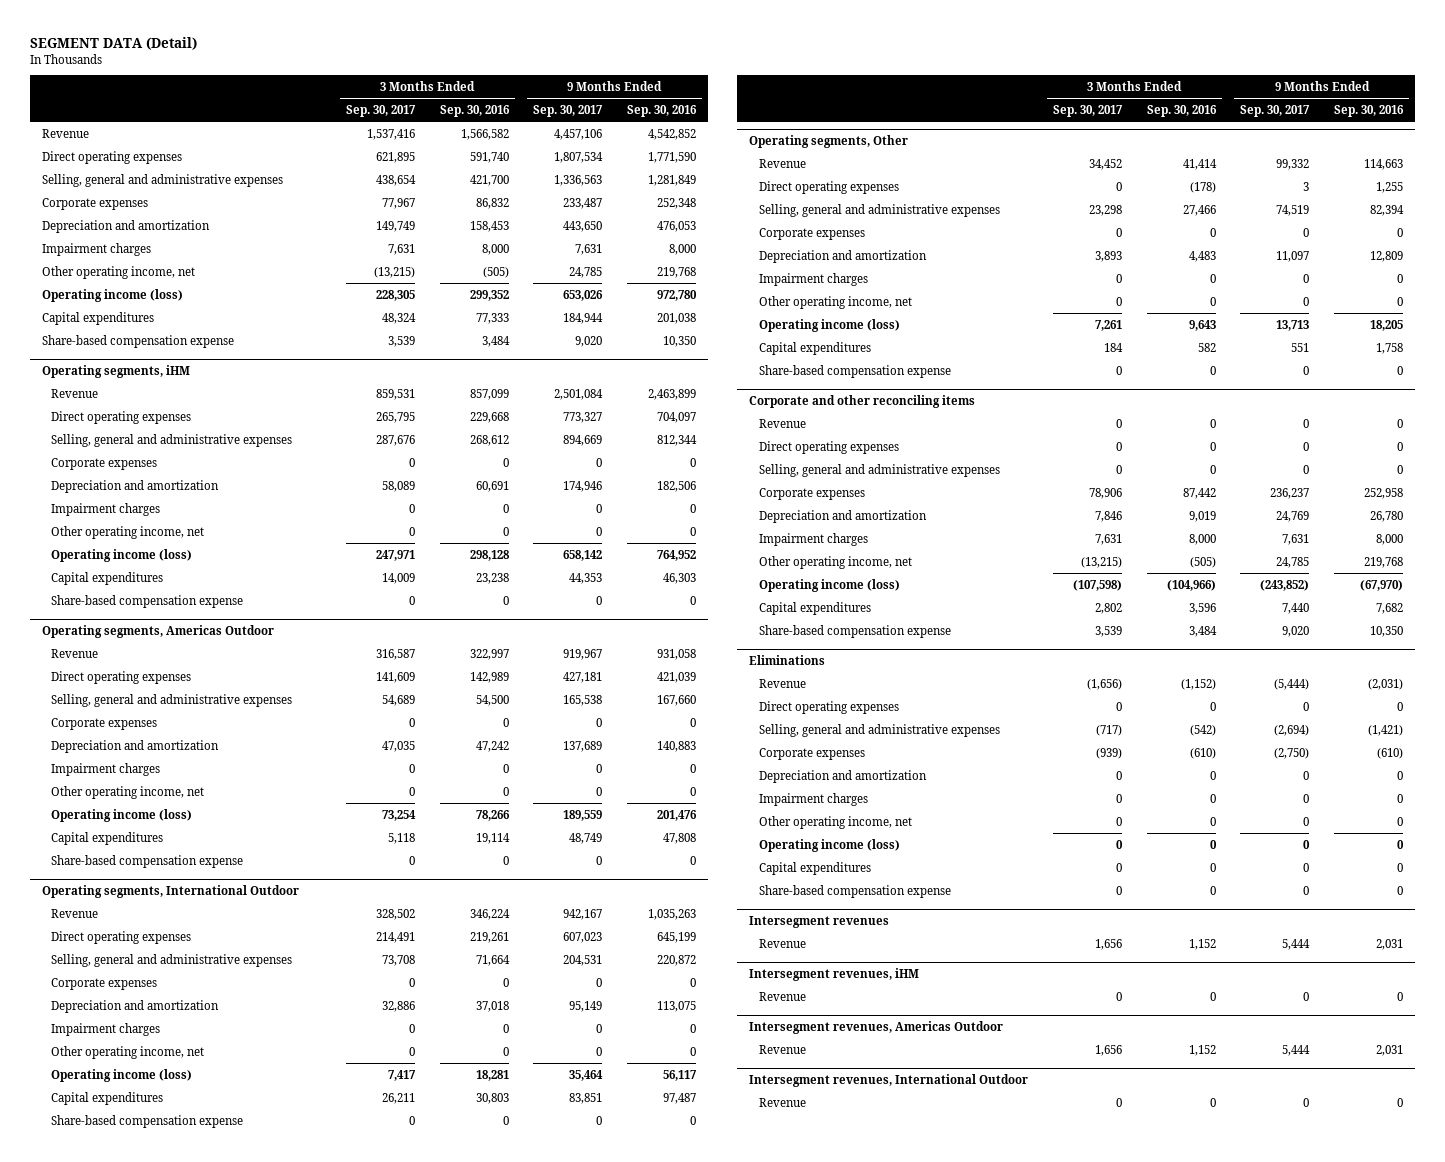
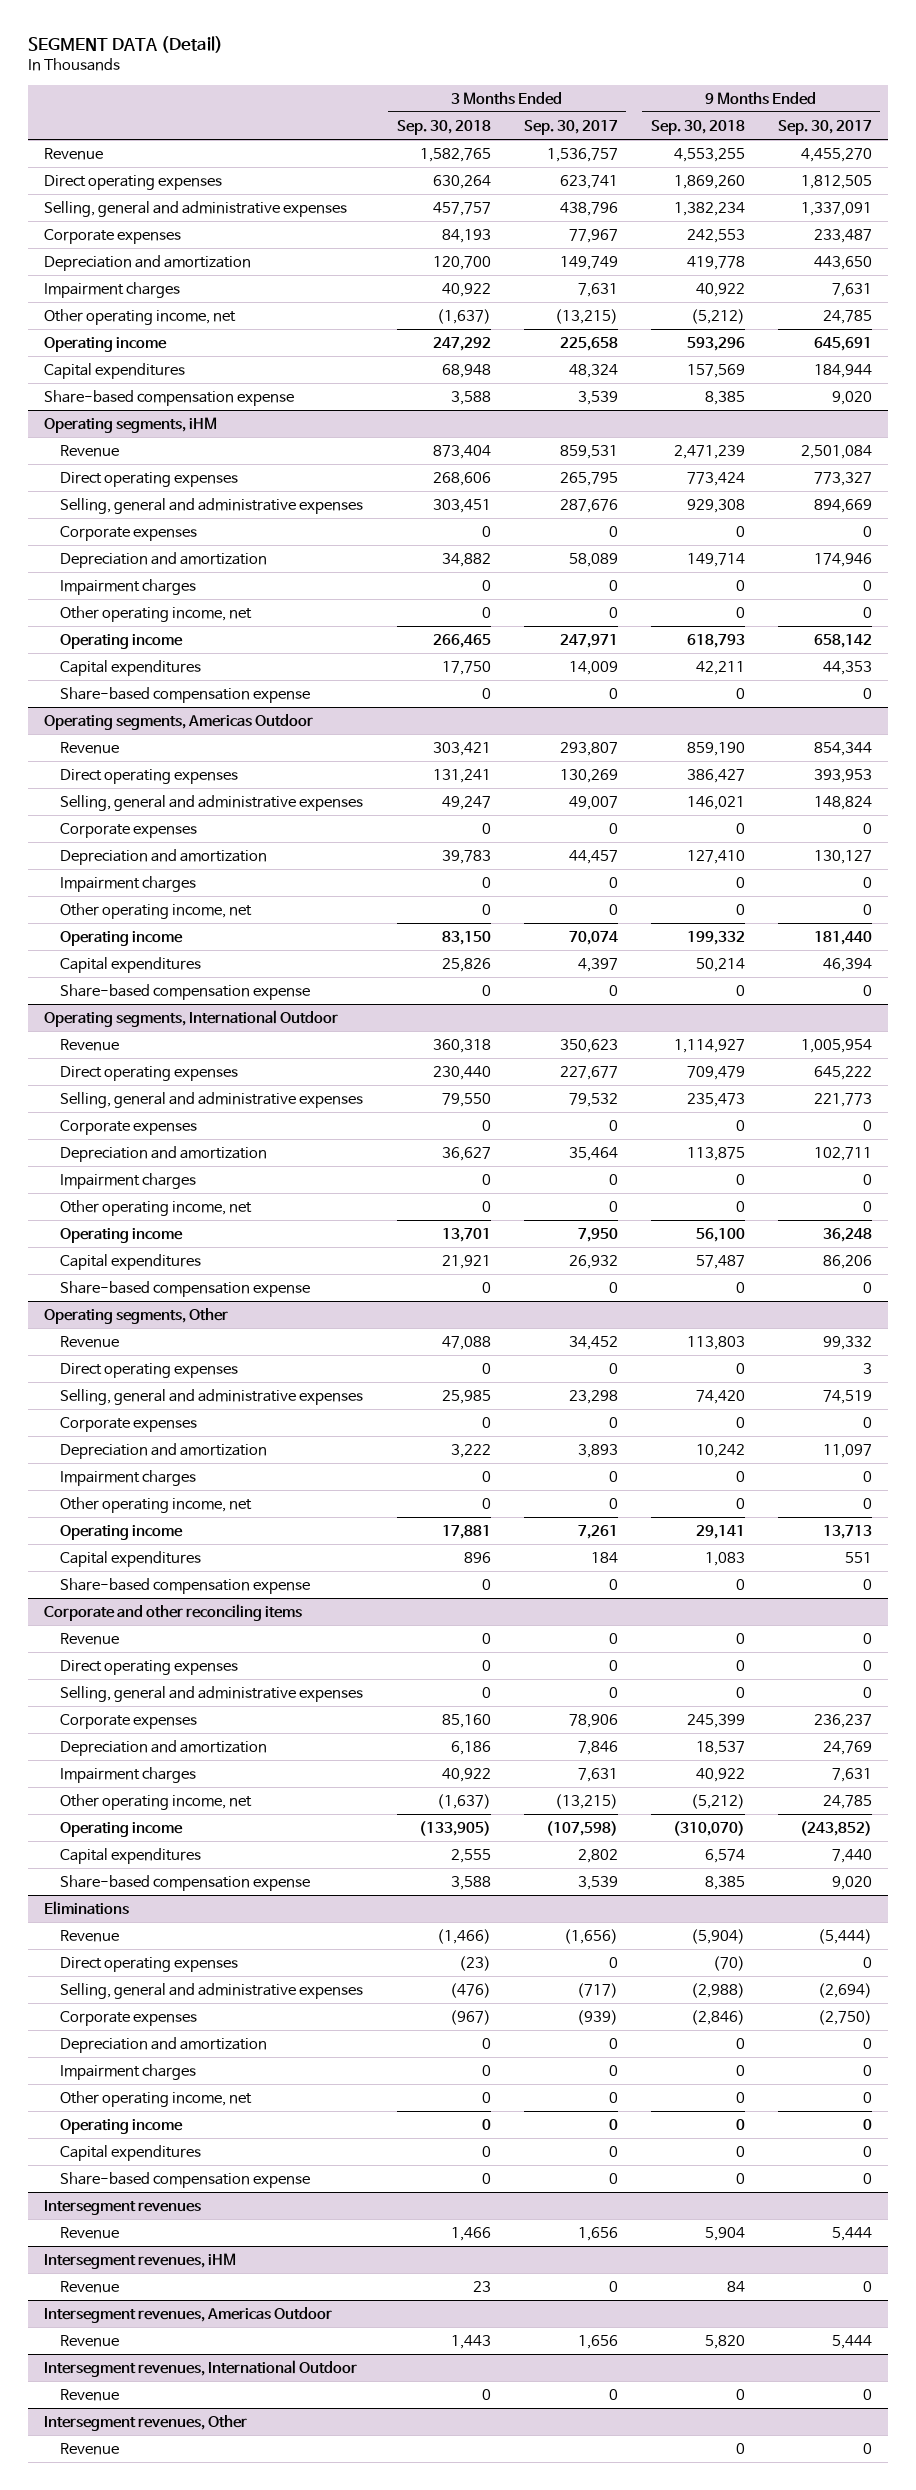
[439,105,510,118] Sep. 30, 2016 -> none
[626,105,697,118] Sep. 30, 2016 -> none
none -> [396,119,491,135] Sep. 30, 2018
none -> [650,119,745,135] Sep. 30, 2018
[366,128,415,140] 1,537,416 -> [546,147,618,162] 1,536,757
[554,128,603,140] 4,457,106 -> [800,147,872,162] 4,455,270
[375,151,415,163] 621,895 -> [559,174,618,189] 623,741
[554,151,604,163] 1,807,534 -> [800,174,872,189] 1,812,505
[375,174,416,186] 438,654 -> [559,201,618,216] 438,796
[554,174,603,186] 1,336,563 -> [800,201,872,216] 1,337,091
[42,288,184,302] Operating income (loss) -> [44,336,168,352] Operating income
[375,289,415,301] 228,305 -> [559,336,618,351] 225,658
[563,289,604,301] 653,026 -> [813,336,872,351] 645,691
[51,548,193,562] Operating income (loss) -> [60,633,184,649] Operating income
[375,648,415,660] 316,587 -> [559,741,618,756] 293,807
[563,648,603,660] 919,967 -> [813,741,872,756] 854,344
[375,671,415,683] 141,609 -> [559,768,618,783] 130,269
[563,671,603,683] 427,181 -> [813,768,872,783] 393,953
[381,694,415,706] 54,689 -> [568,795,618,810] 49,007
[563,694,603,706] 165,538 -> [813,795,872,810] 148,824
[381,740,415,752] 47,035 -> [568,849,618,864] 44,457
[563,740,603,752] 137,689 -> [813,849,872,864] 130,127
[51,808,193,822] Operating income (loss) -> [60,930,184,946] Operating income
[381,809,416,821] 73,254 -> [568,930,618,945] 70,074
[563,809,603,821] 189,559 -> [813,930,872,945] 181,440
[387,832,415,844] 5,118 -> [577,957,618,972] 4,397
[569,832,603,844] 48,749 -> [822,957,872,972] 46,394
[375,908,415,920] 328,502 -> [559,1038,618,1053] 350,623
[563,908,603,920] 942,167 -> [800,1038,872,1053] 1,005,954
[375,931,415,943] 214,491 -> [559,1065,618,1080] 227,677
[563,931,603,943] 607,023 -> [813,1065,872,1080] 645,222
[381,954,415,966] 73,708 -> [568,1092,618,1107] 79,532
[563,954,603,966] 204,531 -> [813,1092,872,1107] 221,773
[381,1000,415,1012] 32,886 -> [568,1146,618,1161] 35,464
[569,1000,603,1012] 95,149 -> [813,1146,872,1161] 102,711
[51,1068,193,1082] Operating income (loss) -> [60,1227,184,1243] Operating income
[387,1069,416,1081] 7,417 -> [577,1227,618,1242] 7,950
[569,1069,604,1081] 35,464 -> [822,1227,872,1242] 36,248
[381,1092,415,1104] 26,211 -> [568,1254,618,1269] 26,932
[569,1092,603,1104] 83,851 -> [822,1254,872,1269] 86,206
[758,318,900,332] Operating income (loss) -> [60,1524,184,1540] Operating income
[758,578,900,592] Operating income (loss) -> [60,1821,184,1837] Operating income
[758,838,900,852] Operating income (loss) -> [60,2118,184,2134] Operating income
none -> [44,2414,248,2431] Intersegment revenues, Other
none -> [60,2442,120,2455] Revenue

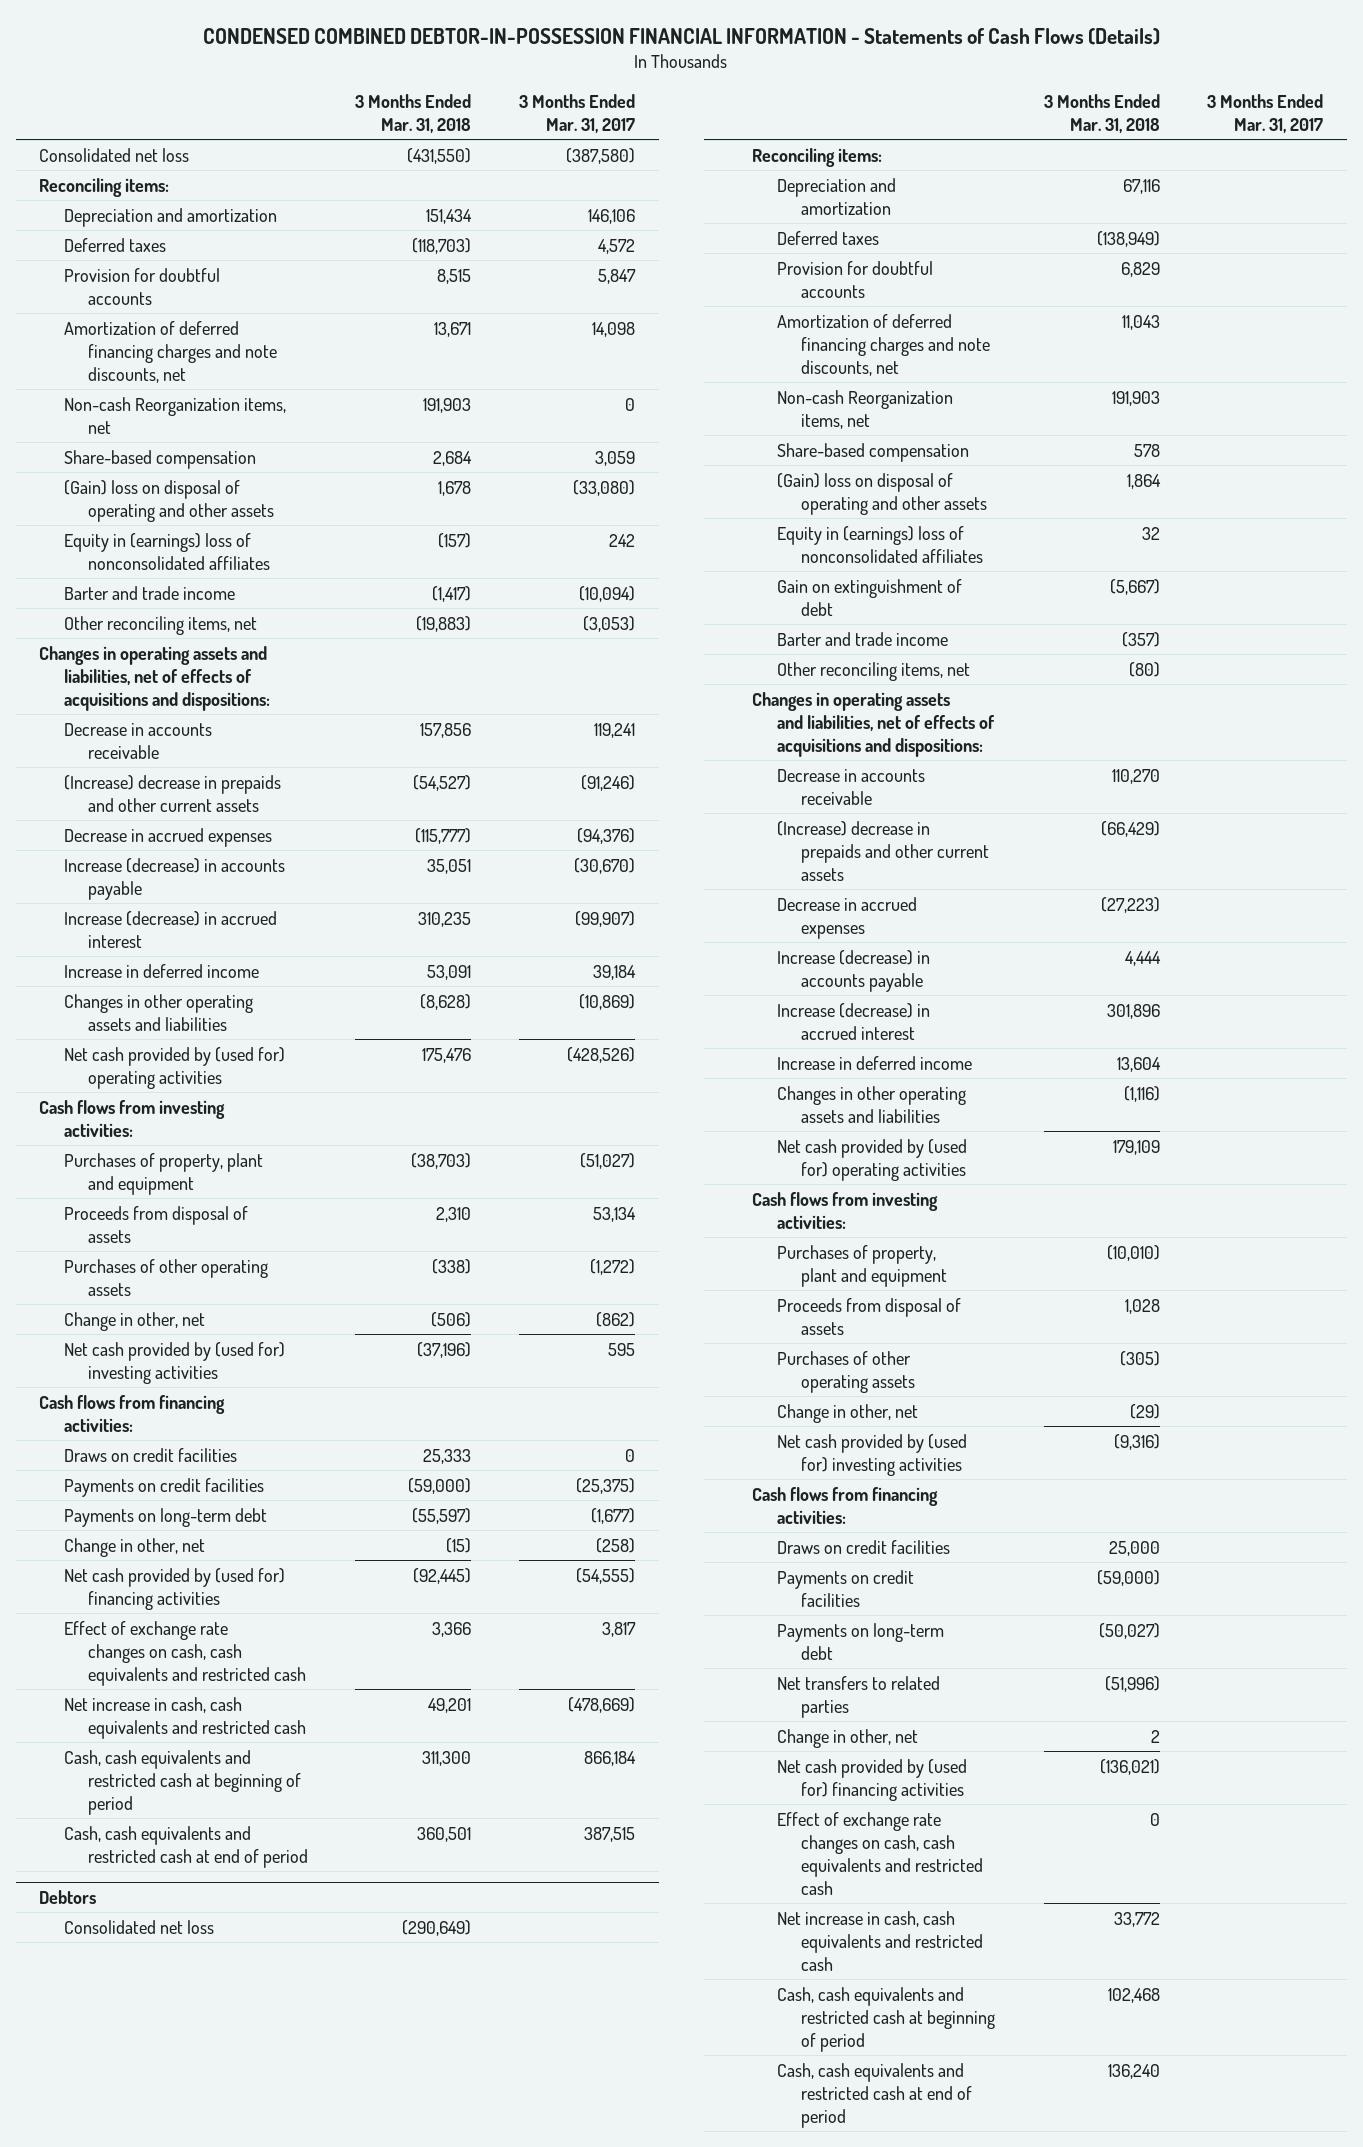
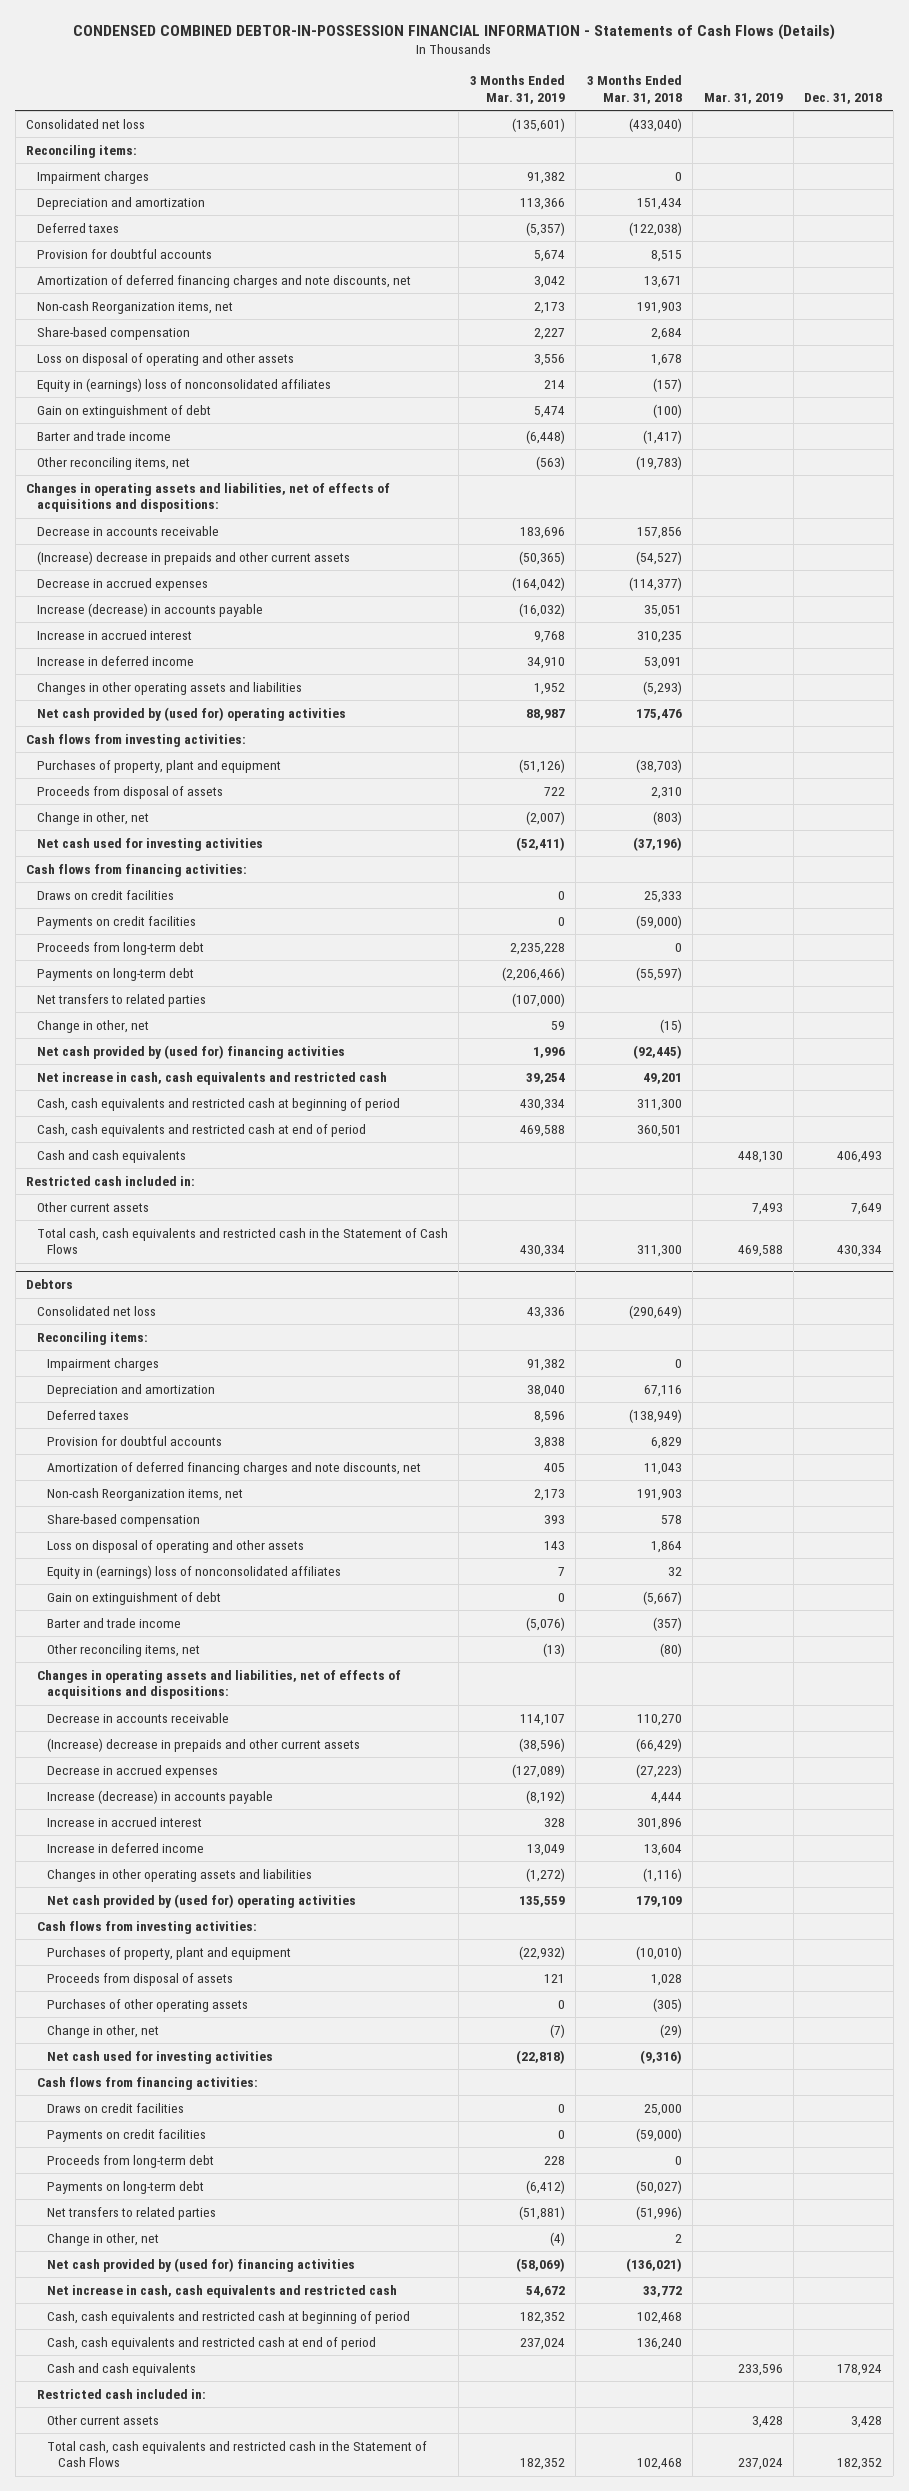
[518,94,635,134] 3 Months Ended Mar. 31, 2017 -> none
none -> [469,75,565,104] 3 Months Ended Mar. 31, 2019
none -> [703,92,783,104] Mar. 31, 2019
none -> [804,92,883,104] Dec. 31, 2018
[407,147,472,164] (431,550) -> [628,117,682,132] (433,040)
none -> [36,170,149,184] Impairment charges
[412,237,472,254] (118,703) -> [628,221,682,236] (122,038)
[63,479,274,522] (Gain) loss on disposal of operating and other assets -> [36,352,294,366] Loss on disposal of operating and other assets
none -> [36,404,211,418] Gain on extinguishment of debt
[416,615,472,632] (19,883) -> [635,455,682,470] (19,783)
[415,827,472,844] (115,777) -> [628,576,682,591] (114,377)
[63,910,277,948] Increase (decrease) in accrued interest -> [36,629,192,640] Increase in accrued interest
[420,993,472,1010] (8,628) -> [642,680,682,695] (5,293)
[63,1258,268,1296] Purchases of other operating assets -> none
[431,1311,472,1327] (506) -> [652,810,682,825] (803)
[63,1341,285,1384] Net cash provided by (used for) investing activities -> [36,837,263,851] Net cash used for investing activities
none -> [36,941,204,955] Proceeds from long-term debt
none -> [36,993,206,1007] Net transfers to related parties
[63,1620,306,1686] Effect of exchange rate changes on cash, cash equivalents and restricted cash -> none
none -> [36,1149,186,1163] Cash and cash equivalents
none -> [26,1175,196,1186] Restricted cash included in:
none -> [36,1201,149,1212] Other current assets
none -> [36,1227,448,1255] Total cash, cash equivalents and restricted cash in the Statement of Cash Flows
none -> [47,1357,160,1371] Impairment charges
[776,472,987,515] (Gain) loss on disposal of operating and other assets -> [47,1539,305,1553] Loss on disposal of operating and other assets
[776,1002,930,1040] Increase (decrease) in accrued interest -> [47,1816,203,1827] Increase in accrued interest
[776,1433,967,1476] Net cash provided by (used for) investing activities -> [47,2050,274,2064] Net cash used for investing activities
none -> [47,2154,215,2168] Proceeds from long-term debt
[776,1811,983,1895] Effect of exchange rate changes on cash, cash equivalents and restricted cash -> none
none -> [47,2362,197,2376] Cash and cash equivalents
none -> [36,2388,206,2399] Restricted cash included in:
none -> [47,2414,160,2425] Other current assets
none -> [47,2440,428,2468] Total cash, cash equivalents and restricted cash in the Statement of Cash Flows

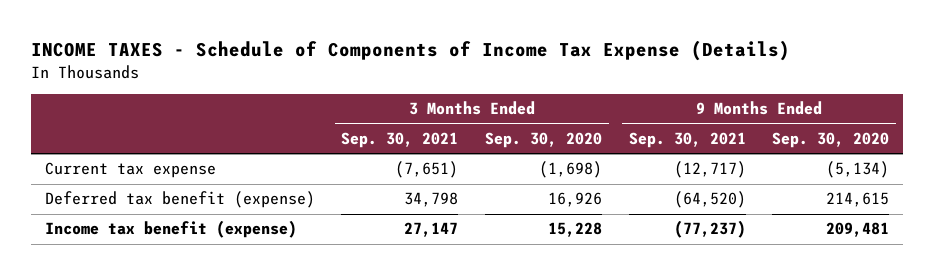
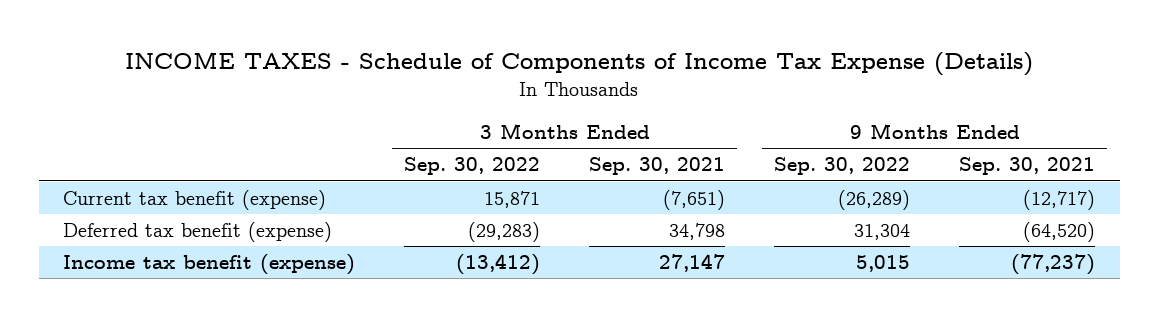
[485,132,603,149] Sep. 30, 2020 -> none
[772,132,890,149] Sep. 30, 2020 -> none
none -> [404,157,541,176] Sep. 30, 2022
none -> [774,157,911,176] Sep. 30, 2022
[44,162,216,179] Current tax expense -> [63,190,327,211] Current tax benefit (expense)

